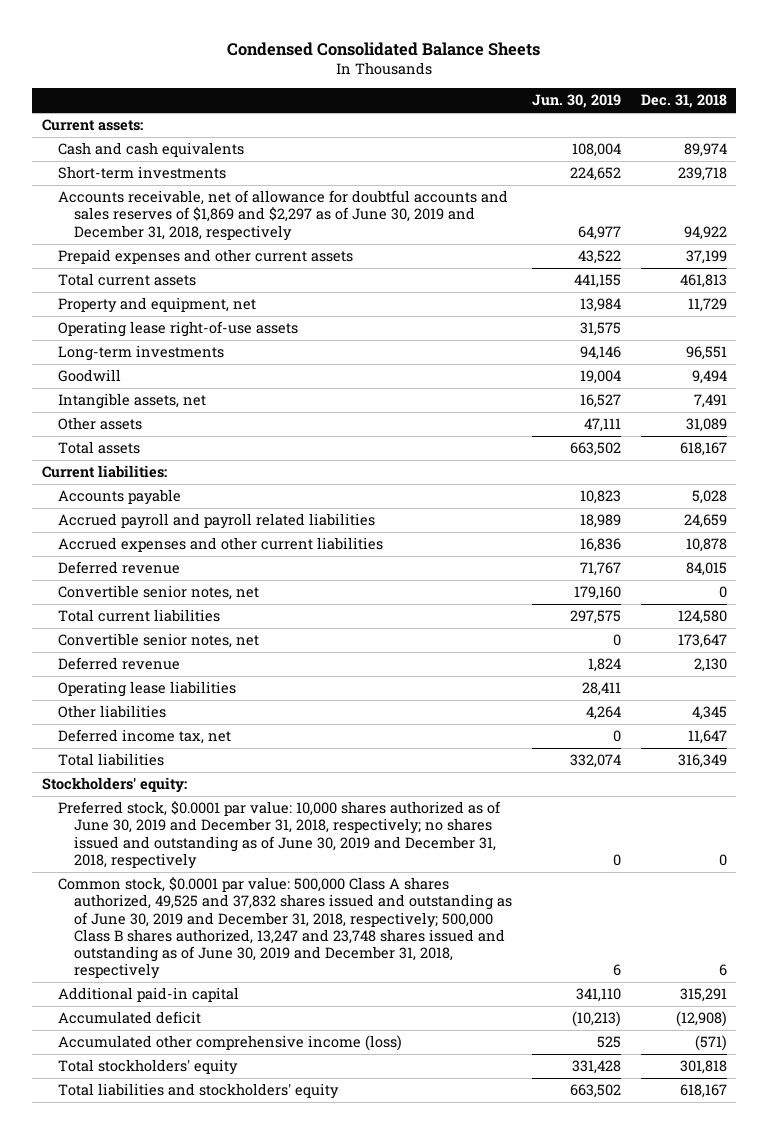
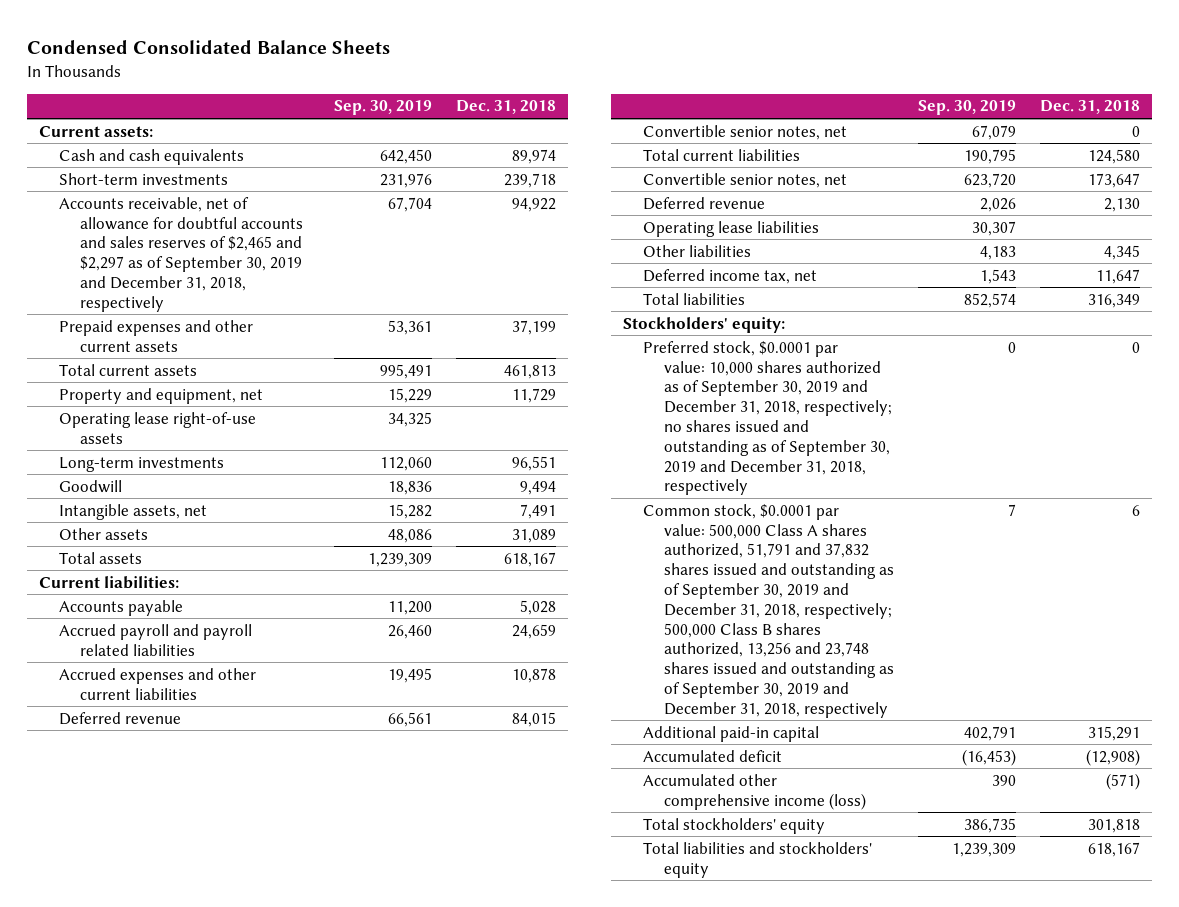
[532,94,622,109] Jun. 30, 2019 -> none
none -> [333,100,432,116] Sep. 30, 2019
[58,190,509,241] Accounts receivable, net of allowance for doubtful accounts and sales reserves of $1,869 and $2,297 as of June 30, 2019 and December 31, 2018, respectively -> [59,196,303,312] Accounts receivable, net of allowance for doubtful accounts and sales reserves of $2,465 and $2,297 as of September 30, 2019 and December 31, 2018, respectively
[58,801,502,869] Preferred stock, $0.0001 par value: 10,000 shares authorized as of June 30, 2019 and December 31, 2018, respectively; no shares issued and outstanding as of June 30, 2019 and December 31, 2018, respectively -> [643,340,892,496] Preferred stock, $0.0001 par value: 10,000 shares authorized as of September 30, 2019 and December 31, 2018, respectively; no shares issued and outstanding as of September 30, 2019 and December 31, 2018, respectively
[58,877,513,980] Common stock, $0.0001 par value: 500,000 Class A shares authorized, 49,525 and 37,832 shares issued and outstanding as of June 30, 2019 and December 31, 2018, respectively; 500,000 Class B shares authorized, 13,247 and 23,748 shares issued and outstanding as of June 30, 2019 and December 31, 2018, respectively -> [643,503,894,718] Common stock, $0.0001 par value: 500,000 Class A shares authorized, 51,791 and 37,832 shares issued and outstanding as of September 30, 2019 and December 31, 2018, respectively; 500,000 Class B shares authorized, 13,256 and 23,748 shares issued and outstanding as of September 30, 2019 and December 31, 2018, respectively

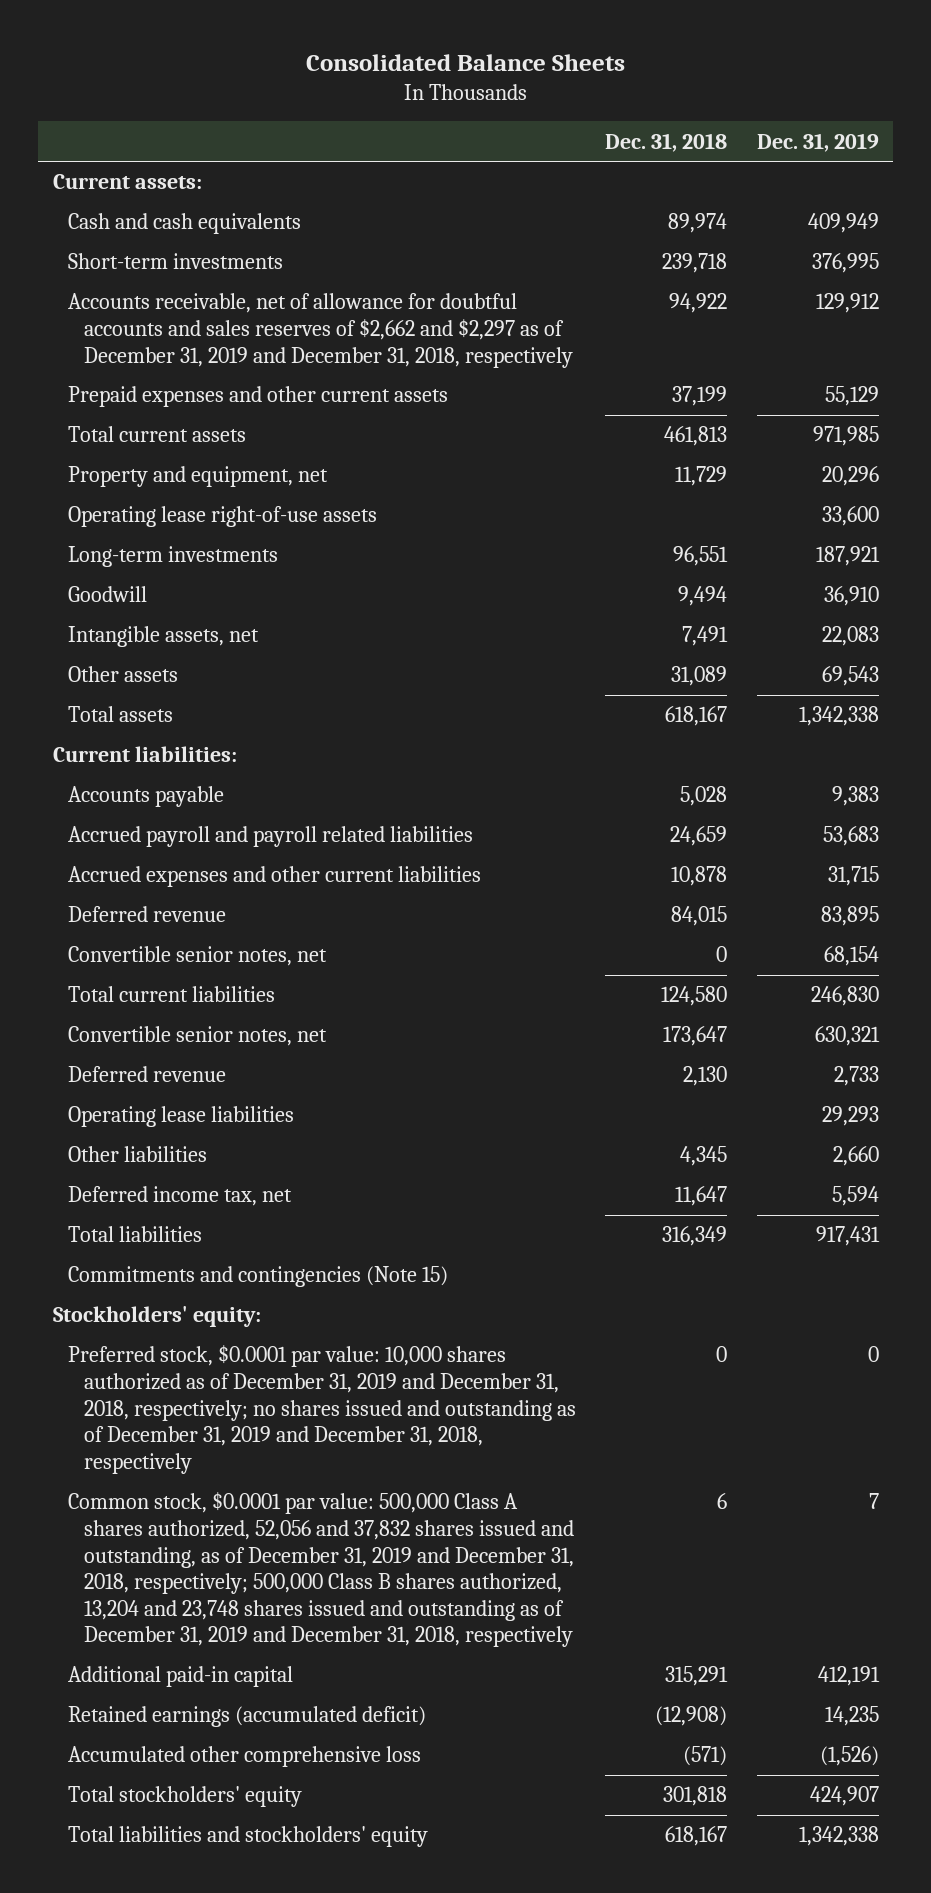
[27,39,391,54] Condensed Consolidated Balance Sheets -> [305,54,625,72] Consolidated Balance Sheets
[333,100,432,116] Sep. 30, 2019 -> none
none -> [756,132,879,152] Dec. 31, 2019
[59,196,303,312] Accounts receivable, net of allowance for doubtful accounts and sales reserves of $2,465 and $2,297 as of September 30, 2019 and December 31, 2018, respectively -> [68,293,573,368] Accounts receivable, net of allowance for doubtful accounts and sales reserves of $2,662 and $2,297 as of December 31, 2019 and December 31, 2018, respectively
none -> [68,1266,449,1288] Commitments and contingencies (Note 15)
[643,340,892,496] Preferred stock, $0.0001 par value: 10,000 shares authorized as of September 30, 2019 and December 31, 2018, respectively; no shares issued and outstanding as of September 30, 2019 and December 31, 2018, respectively -> [68,1345,576,1474] Preferred stock, $0.0001 par value: 10,000 shares authorized as of December 31, 2019 and December 31, 2018, respectively; no shares issued and outstanding as of December 31, 2019 and December 31, 2018, respectively
[643,503,894,718] Common stock, $0.0001 par value: 500,000 Class A shares authorized, 51,791 and 37,832 shares issued and outstanding as of September 30, 2019 and December 31, 2018, respectively; 500,000 Class B shares authorized, 13,256 and 23,748 shares issued and outstanding as of September 30, 2019 and December 31, 2018, respectively -> [68,1492,574,1648] Common stock, $0.0001 par value: 500,000 Class A shares authorized, 52,056 and 37,832 shares issued and outstanding, as of December 31, 2019 and December 31, 2018, respectively; 500,000 Class B shares authorized, 13,204 and 23,748 shares issued and outstanding as of December 31, 2019 and December 31, 2018, respectively
[643,749,783,762] Accumulated deficit -> [68,1706,427,1728] Retained earnings (accumulated deficit)
[643,773,866,810] Accumulated other comprehensive income (loss) -> [68,1746,422,1768] Accumulated other comprehensive loss

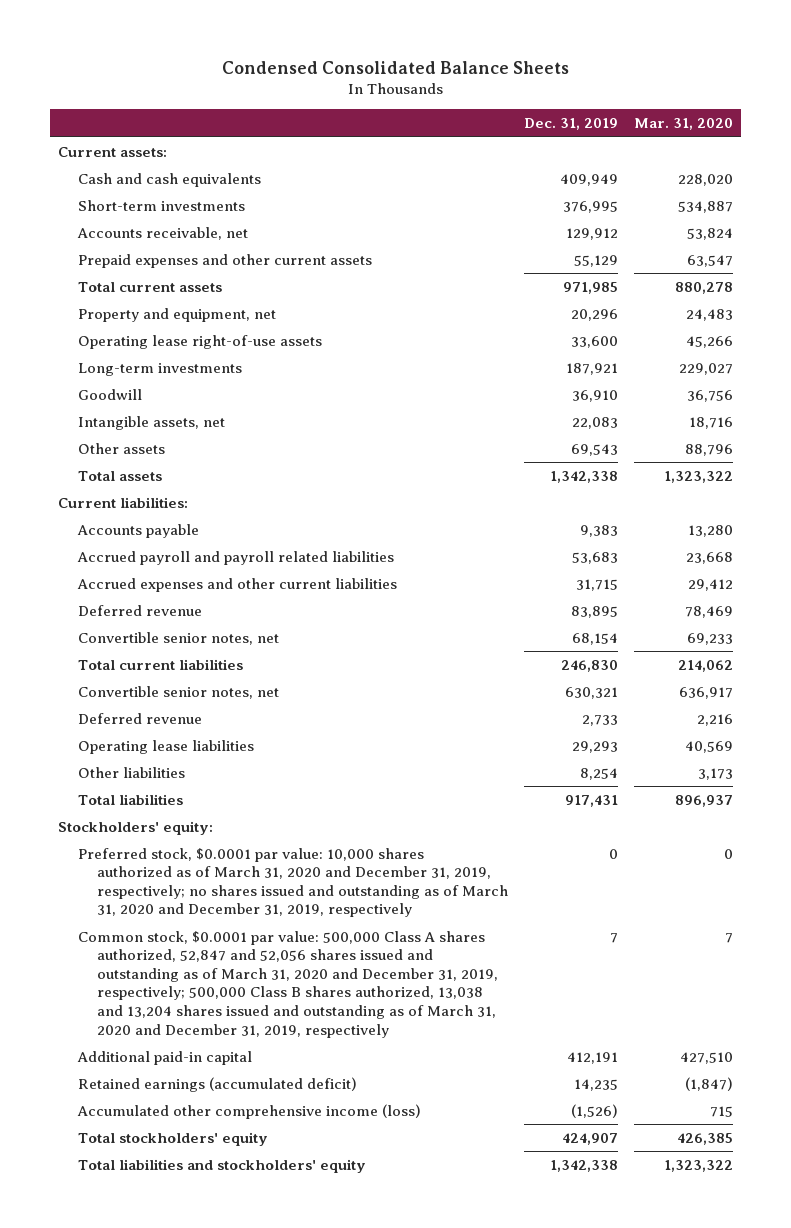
[305,54,625,72] Consolidated Balance Sheets -> [221,60,569,74] Condensed Consolidated Balance Sheets
[605,132,728,152] Dec. 31, 2018 -> none
none -> [634,118,734,131] Mar. 31, 2020
[68,293,573,368] Accounts receivable, net of allowance for doubtful accounts and sales reserves of $2,662 and $2,297 as of December 31, 2019 and December 31, 2018, respectively -> [76,226,248,240] Accounts receivable, net
[68,1186,293,1207] Deferred income tax, net -> none
[832,1146,879,1167] 2,660 -> [580,767,619,780] 8,254
[68,1266,449,1288] Commitments and contingencies (Note 15) -> none
[68,1345,576,1474] Preferred stock, $0.0001 par value: 10,000 shares authorized as of December 31, 2019 and December 31, 2018, respectively; no shares issued and outstanding as of December 31, 2019 and December 31, 2018, respectively -> [77,847,509,918] Preferred stock, $0.0001 par value: 10,000 shares authorized as of March 31, 2020 and December 31, 2019, respectively; no shares issued and outstanding as of March 31, 2020 and December 31, 2019, respectively
[68,1492,574,1648] Common stock, $0.0001 par value: 500,000 Class A shares authorized, 52,056 and 37,832 shares issued and outstanding, as of December 31, 2019 and December 31, 2018, respectively; 500,000 Class B shares authorized, 13,204 and 23,748 shares issued and outstanding as of December 31, 2019 and December 31, 2018, respectively -> [77,930,499,1038] Common stock, $0.0001 par value: 500,000 Class A shares authorized, 52,847 and 52,056 shares issued and outstanding as of March 31, 2020 and December 31, 2019, respectively; 500,000 Class B shares authorized, 13,038 and 13,204 shares issued and outstanding as of March 31, 2020 and December 31, 2019, respectively
[68,1746,422,1768] Accumulated other comprehensive loss -> [76,1103,421,1119] Accumulated other comprehensive income (loss)

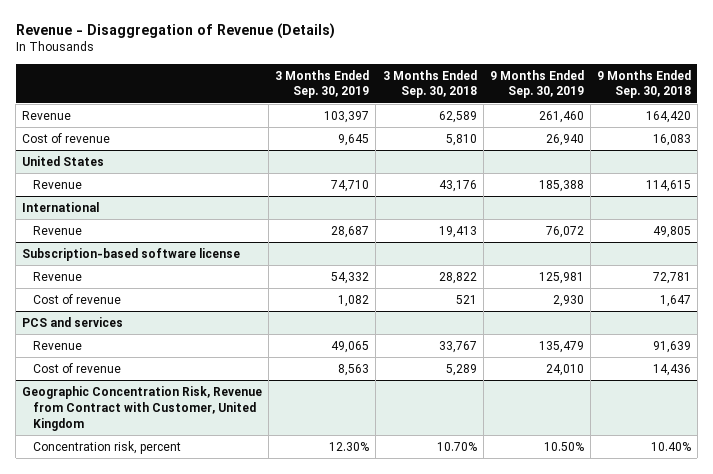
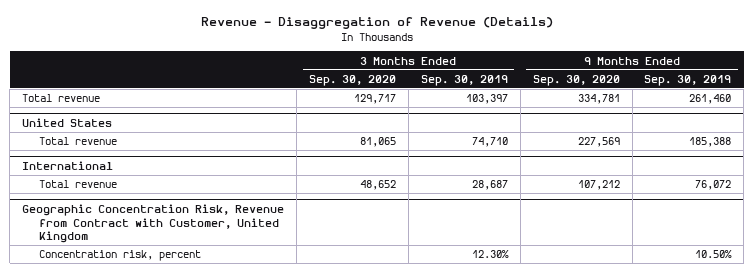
[382,69,477,99] 3 Months Ended Sep. 30, 2018 -> none
[596,69,691,99] 9 Months Ended Sep. 30, 2018 -> none
none -> [309,74,397,86] Sep. 30, 2020
none -> [532,74,620,86] Sep. 30, 2020
[22,133,111,144] Cost of revenue -> none
[22,111,72,121] Revenue -> [22,94,101,103] Total revenue
[33,180,83,190] Revenue -> [39,137,118,146] Total revenue
[22,248,241,262] Subscription-based software license -> none
[33,272,83,282] Revenue -> none
[33,294,122,305] Cost of revenue -> none
[22,317,124,328] PCS and services -> none
[33,341,83,351] Revenue -> none
[33,363,122,374] Cost of revenue -> none
[33,226,83,236] Revenue -> [39,180,118,189] Total revenue

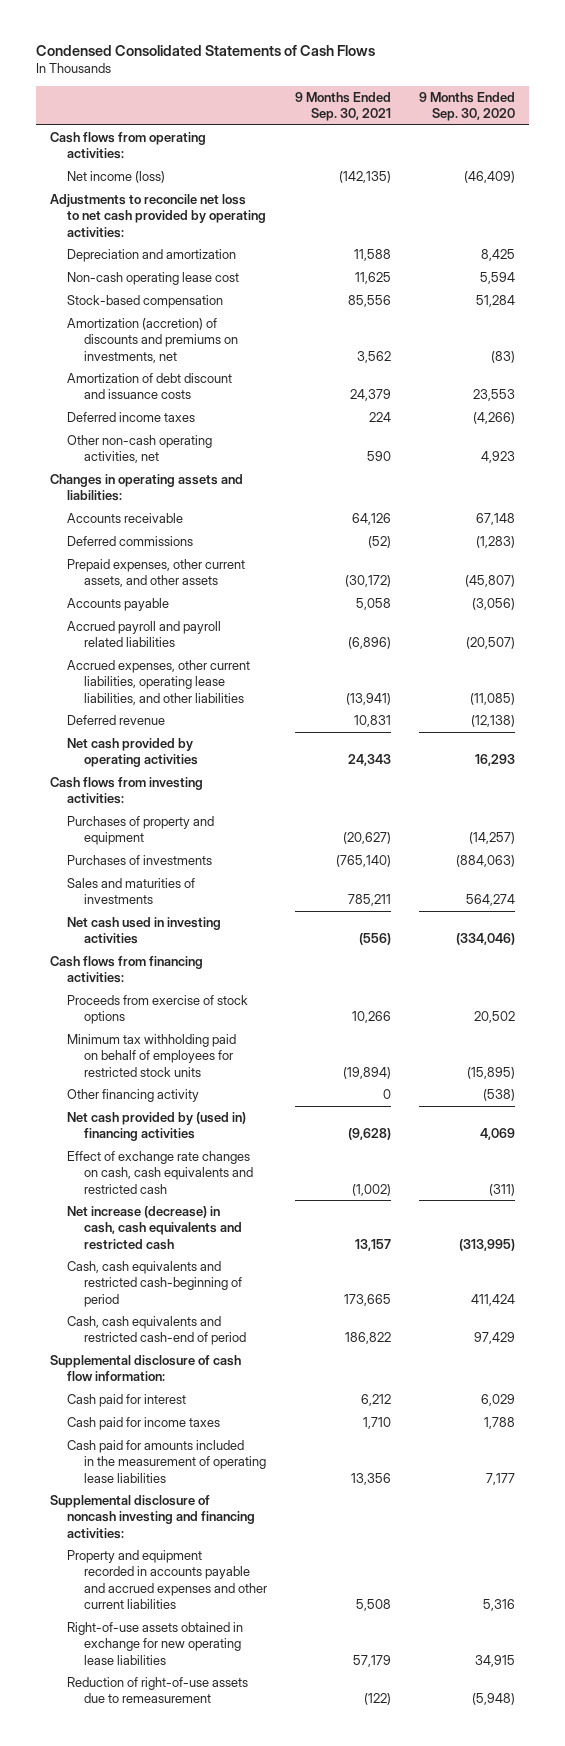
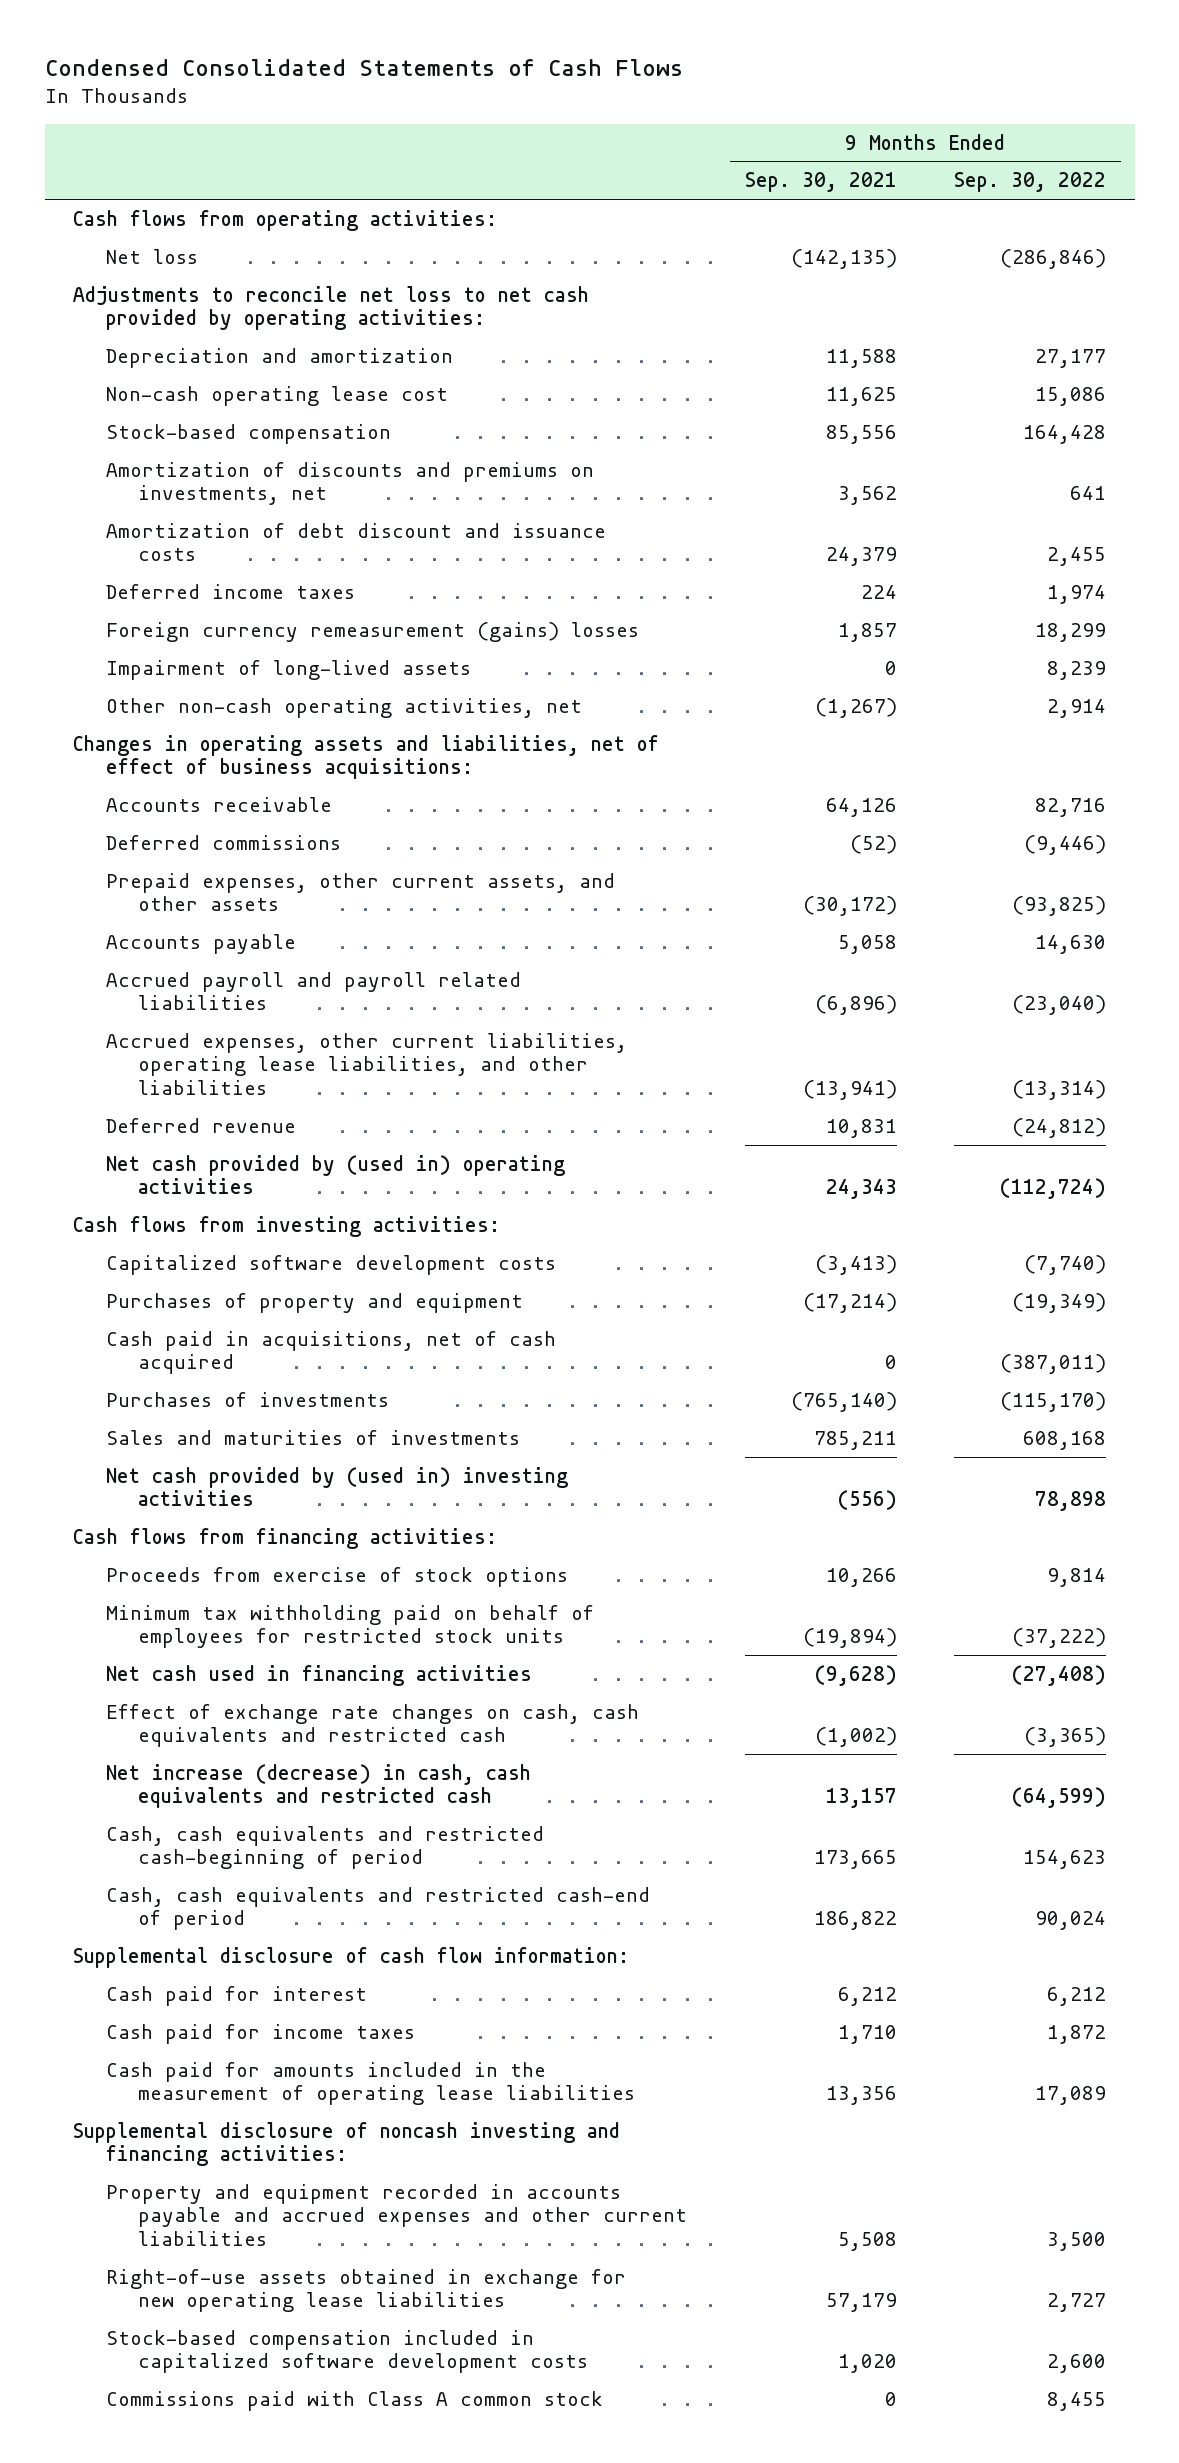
[418,91,515,122] 9 Months Ended Sep. 30, 2020 -> none
none -> [954,172,1107,193] Sep. 30, 2022
[66,171,165,184] Net income (loss) -> [105,248,198,264] Net loss
[66,318,239,363] Amortization (accretion) of discounts and premiums on investments, net -> [105,461,594,506] Amortization of discounts and premiums on investments, net
none -> [105,621,639,642] Foreign currency remeasurement (gains) losses
none -> [105,659,471,680] Impairment of long-lived assets
[367,451,392,462] 590 -> [814,697,897,718] (1,267)
[49,474,243,502] Changes in operating assets and liabilities: -> [73,734,660,780] Changes in operating assets and liabilities, net of effect of business acquisitions:
[66,738,199,768] Net cash provided by operating activities -> [105,1154,565,1195] Net cash provided by (used in) operating activities
none -> [105,1254,556,1275] Capitalized software development costs
[343,832,392,845] (20,627) -> [802,1292,897,1313] (17,214)
none -> [105,1330,556,1375] Cash paid in acquisitions, net of cash acquired
[66,917,221,945] Net cash used in investing activities -> [105,1466,568,1507] Net cash provided by (used in) investing activities
[66,1089,199,1103] Other financing activity -> none
[66,1112,246,1142] Net cash provided by (used in) financing activities -> [105,1664,532,1686] Net cash used in financing activities
[66,1677,248,1704] Reduction of right-of-use assets due to remeasurement -> none
none -> [105,2329,589,2374] Stock-based compensation included in capitalized software development costs
none -> [105,2390,603,2411] Commissions paid with Class A common stock

